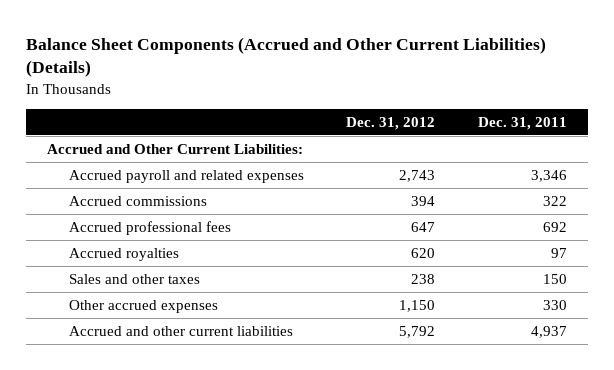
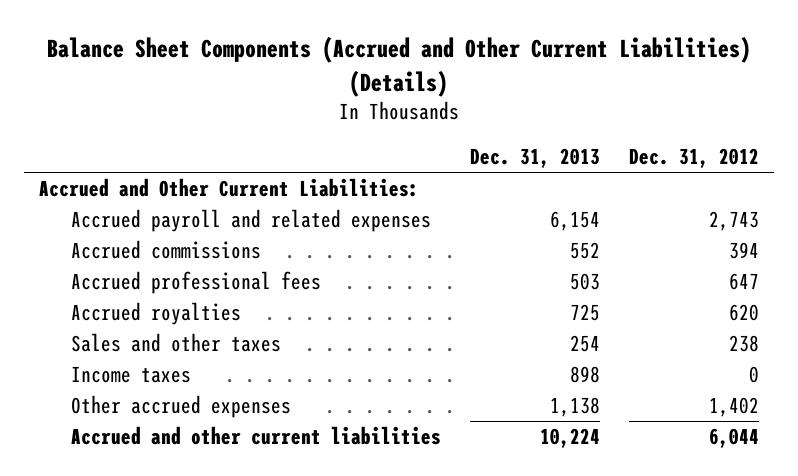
[477,116,567,130] Dec. 31, 2011 -> none
none -> [470,147,601,168] Dec. 31, 2013
none -> [70,366,191,384] Income taxes
[399,299,436,312] 1,150 -> [709,397,760,418] 1,402
[399,325,436,338] 5,792 -> [709,428,760,449] 6,044

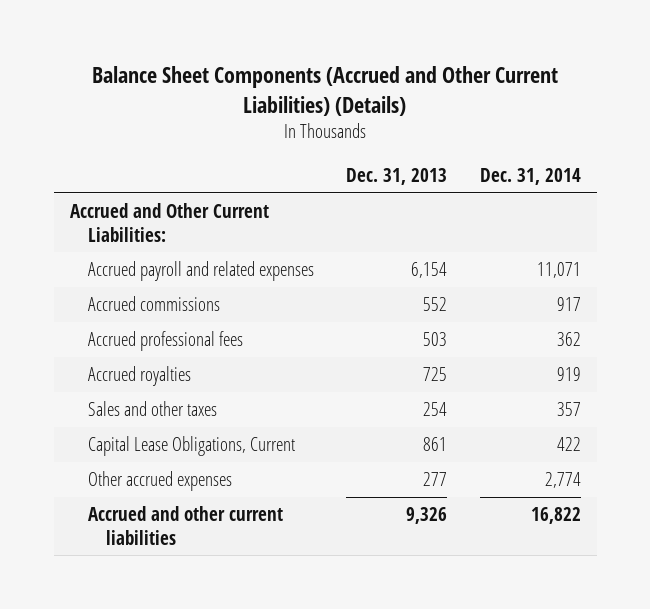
[629,147,760,168] Dec. 31, 2012 -> none
none -> [479,167,581,185] Dec. 31, 2014
[70,366,191,384] Income taxes -> none
none -> [88,436,296,457] Capital Lease Obligations, Current
[550,397,601,418] 1,138 -> [423,472,448,487] 277
[540,428,601,449] 10,224 -> [406,507,448,525] 9,326

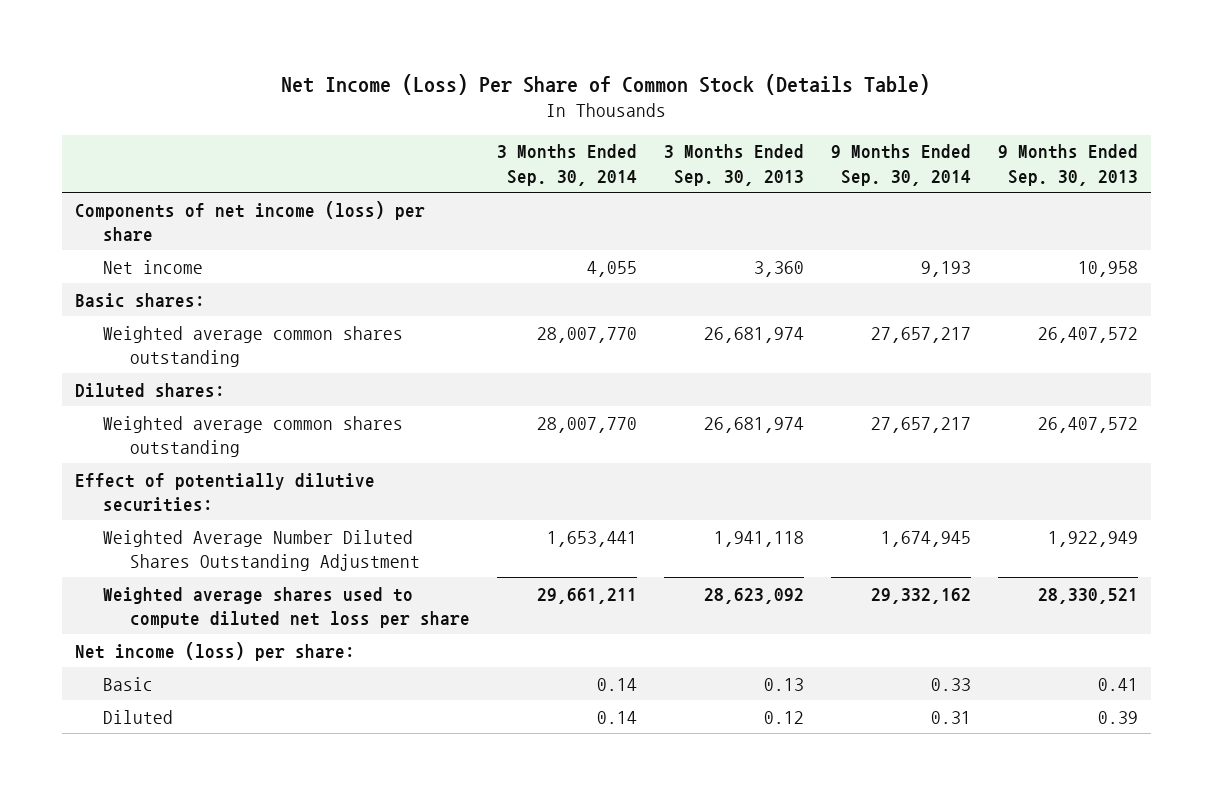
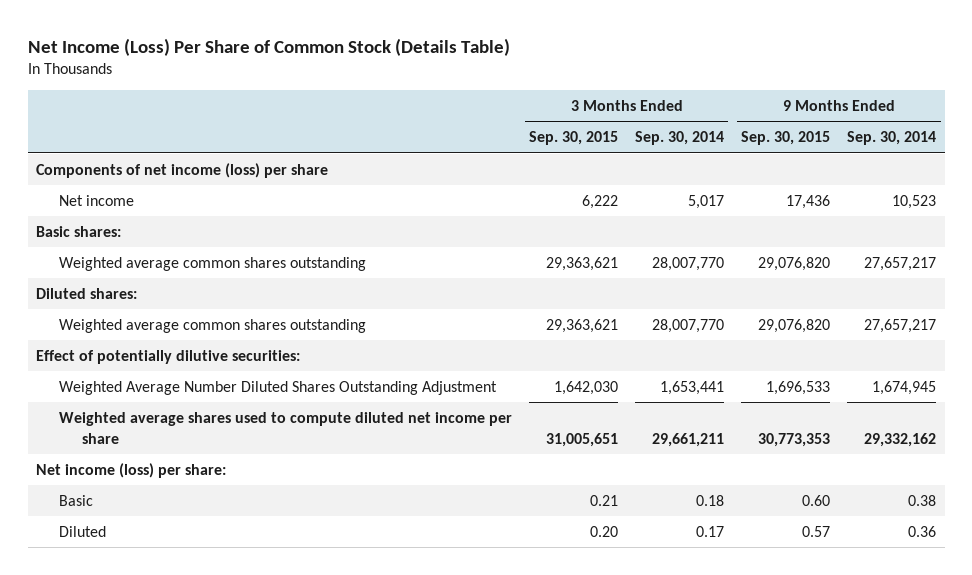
[664,144,805,186] 3 Months Ended Sep. 30, 2013 -> none
[997,144,1138,186] 9 Months Ended Sep. 30, 2013 -> none
none -> [529,131,619,146] Sep. 30, 2015
none -> [741,131,831,146] Sep. 30, 2015
[587,260,638,277] 4,055 -> [688,194,725,209] 5,017
[920,260,971,277] 9,193 -> [892,194,937,209] 10,523
[102,586,471,628] Weighted average shares used to compute diluted net loss per share -> [59,411,513,444] Weighted average shares used to compute diluted net income per share
[597,677,638,691] 0.14 -> [696,494,725,506] 0.18
[930,677,971,691] 0.33 -> [908,494,937,506] 0.38
[597,710,638,724] 0.14 -> [696,525,725,537] 0.17
[930,710,971,724] 0.31 -> [908,525,937,537] 0.36

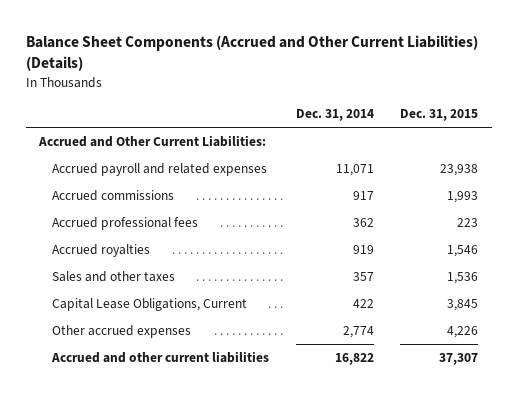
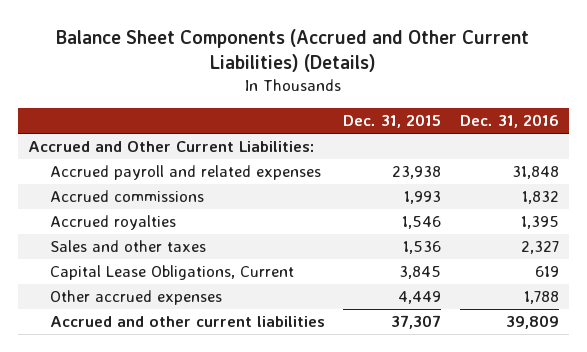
[295,109,374,122] Dec. 31, 2014 -> none
none -> [460,113,560,128] Dec. 31, 2016
[52,217,199,231] Accrued professional fees -> none
[447,326,479,339] 4,226 -> [398,291,442,305] 4,449

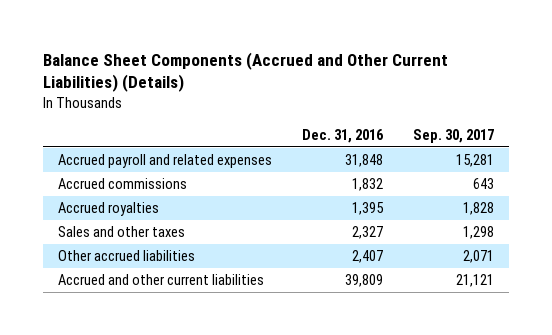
[343,113,442,128] Dec. 31, 2015 -> none
none -> [413,129,495,144] Sep. 30, 2017
[27,141,314,153] Accrued and Other Current Liabilities: -> none
[49,265,294,281] Capital Lease Obligations, Current -> none
[49,290,222,306] Other accrued expenses -> [57,250,195,262] Other accrued liabilities
[524,291,560,305] 1,788 -> [352,250,384,264] 2,407

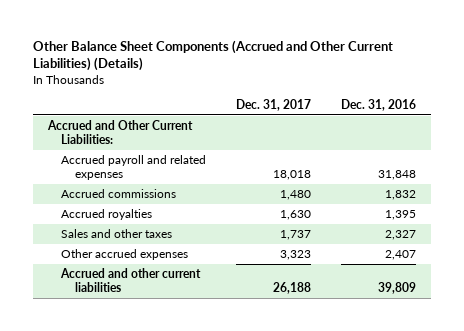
[42,51,448,93] Balance Sheet Components (Accrued and Other Current Liabilities) (Details) -> [33,39,394,72] Other Balance Sheet Components (Accrued and Other Current Liabilities) (Details)
[413,129,495,144] Sep. 30, 2017 -> none
none -> [236,99,312,112] Dec. 31, 2017
none -> [46,119,193,145] Accrued and Other Current Liabilities:
[57,250,195,262] Other accrued liabilities -> [61,248,189,260] Other accrued expenses

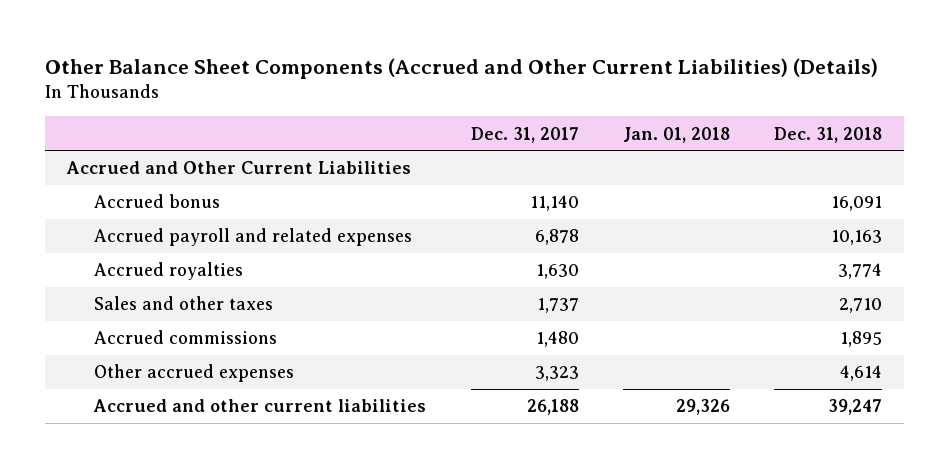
[340,99,416,112] Dec. 31, 2016 -> none
none -> [622,126,730,143] Jan. 01, 2018
none -> [773,126,882,143] Dec. 31, 2018
[46,119,193,145] Accrued and Other Current Liabilities: -> [66,161,412,175] Accrued and Other Current Liabilities
none -> [94,194,221,209] Accrued bonus
[273,170,312,181] 18,018 -> [534,229,579,246] 6,878
[61,188,177,198] Accrued commissions -> [94,330,278,345] Accrued commissions

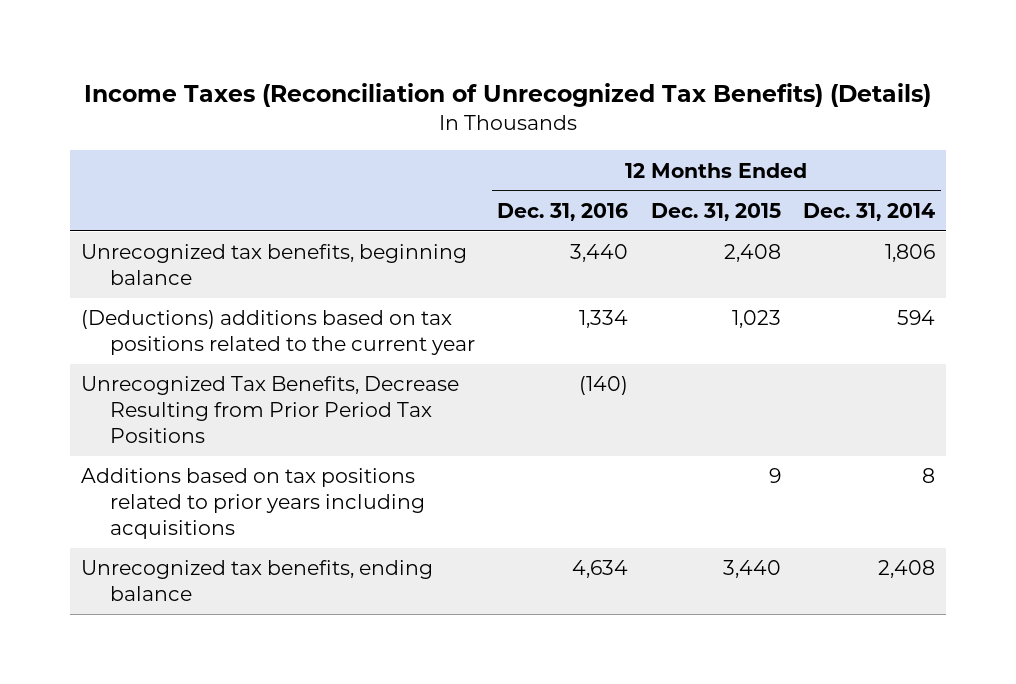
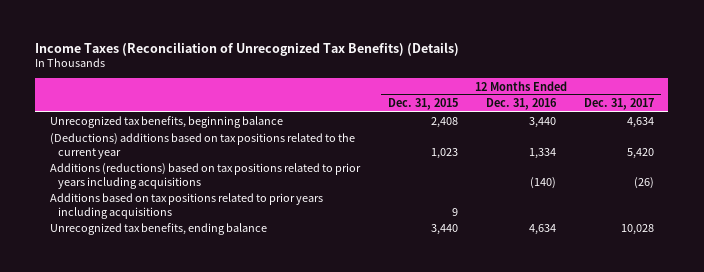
[803,202,936,221] Dec. 31, 2014 -> none
none -> [584,98,655,111] Dec. 31, 2017
[81,376,460,443] Unrecognized Tax Benefits, Decrease Resulting from Prior Period Tax Positions -> [49,163,361,189] Additions (reductions) based on tax positions related to prior years including acquisitions

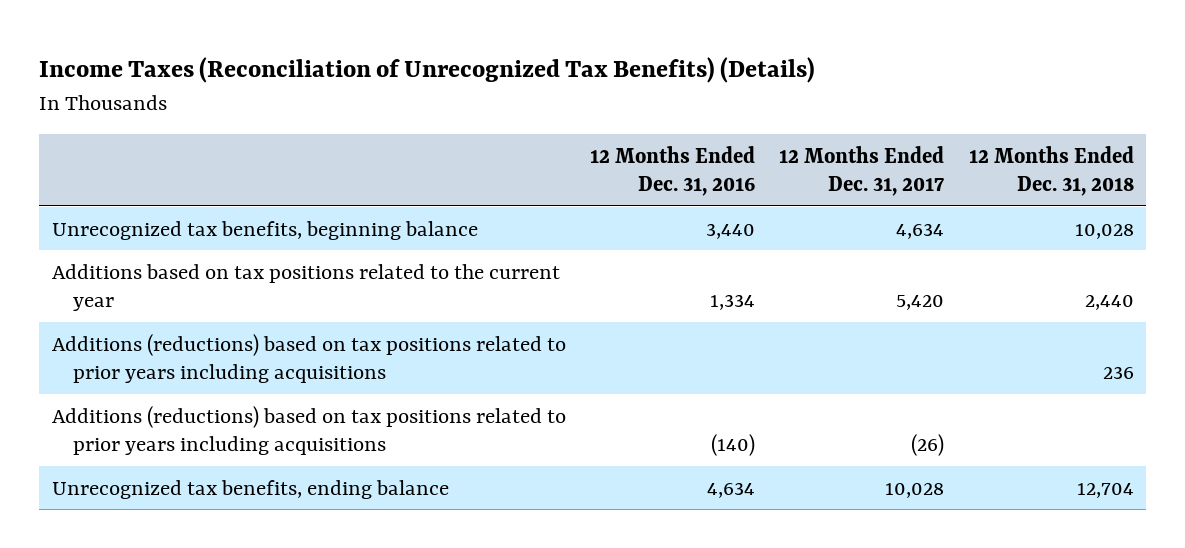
[387,98,458,111] Dec. 31, 2015 -> none
none -> [968,145,1134,196] 12 Months Ended Dec. 31, 2018
[49,133,355,159] (Deductions) additions based on tax positions related to the current year -> [51,263,560,311] Additions based on tax positions related to the current year
none -> [51,333,566,383] Additions (reductions) based on tax positions related to prior years including acquisitions
[49,193,323,219] Additions based on tax positions related to prior years including acquisitions -> none

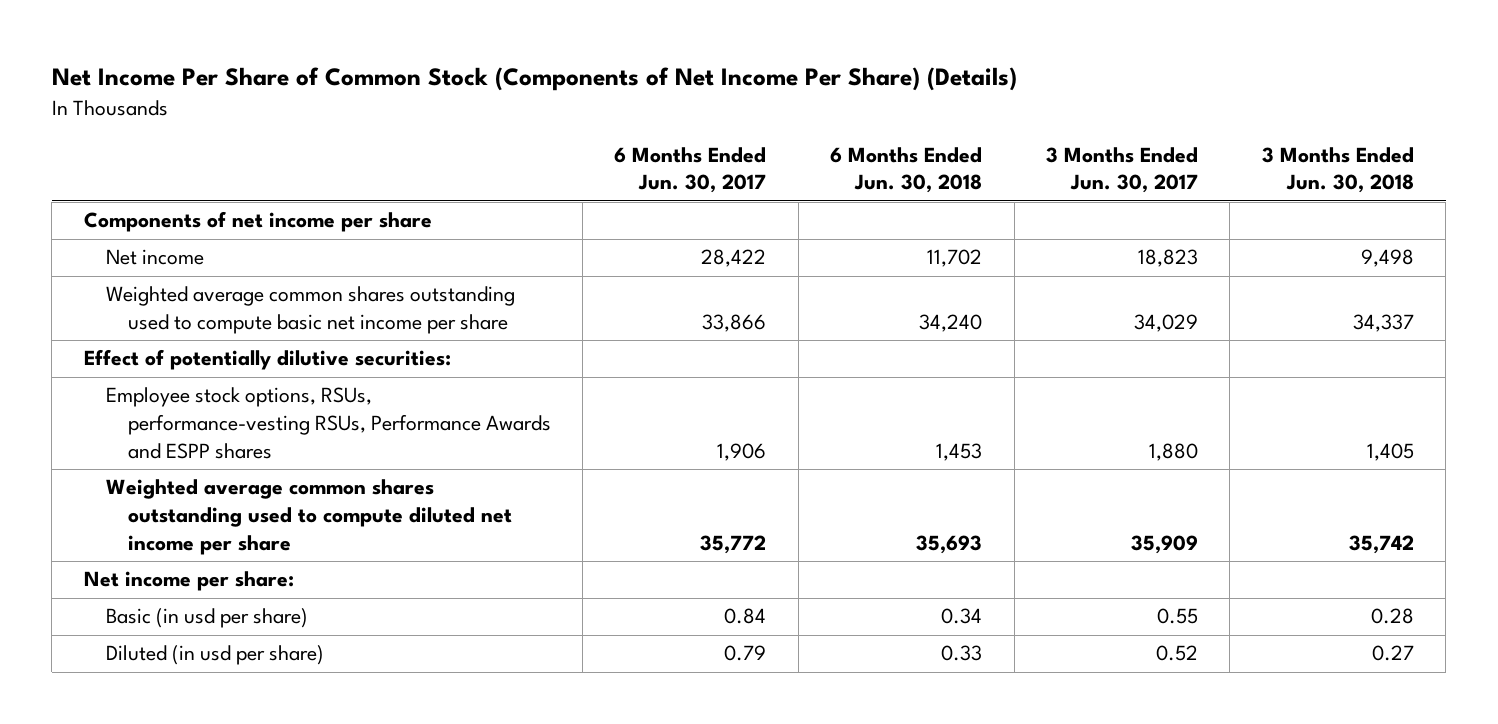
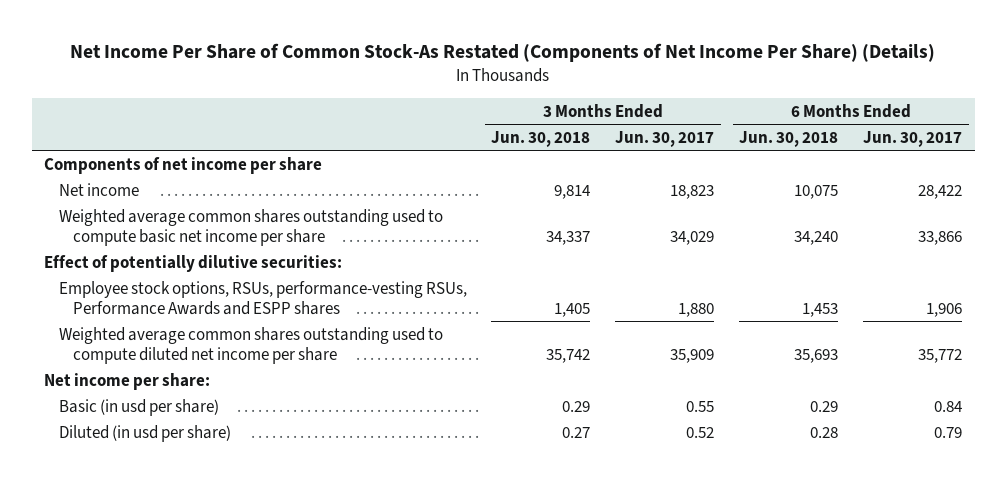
[51,67,1017,92] Net Income Per Share of Common Stock (Components of Net Income Per Share) (Details) -> [70,43,936,63] Net Income Per Share of Common Stock-As Restated (Components of Net Income Per Share) (Details)
[927,249,983,268] 11,702 -> [794,184,839,199] 10,075
[1360,249,1414,268] 9,498 -> [554,184,591,199] 9,814
[941,608,983,625] 0.34 -> [810,400,839,412] 0.29
[1370,608,1414,625] 0.28 -> [562,400,591,412] 0.29
[941,645,983,662] 0.33 -> [810,426,839,438] 0.28

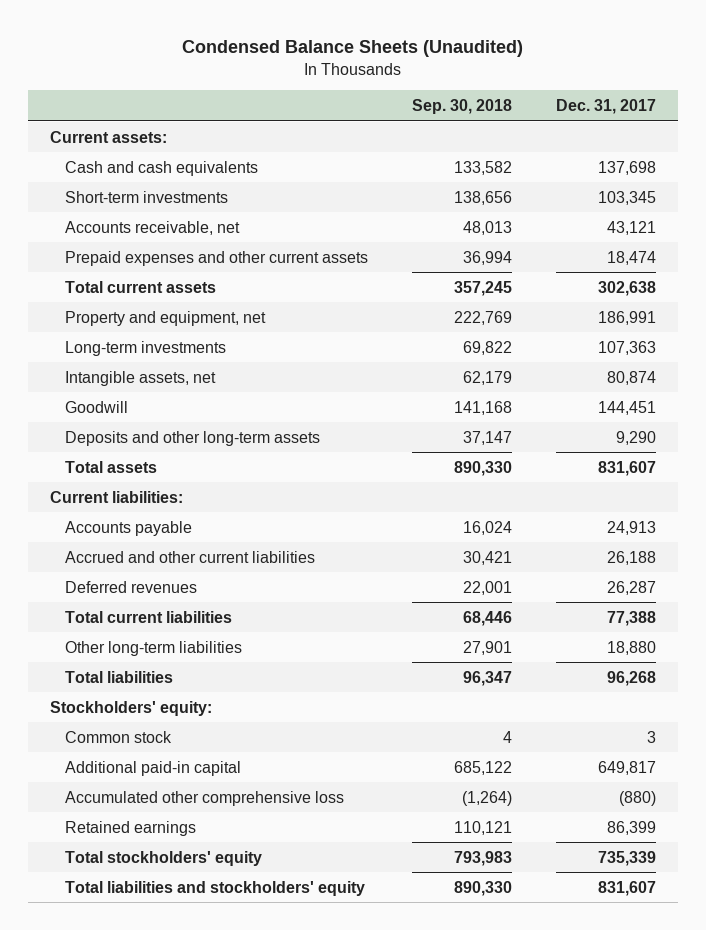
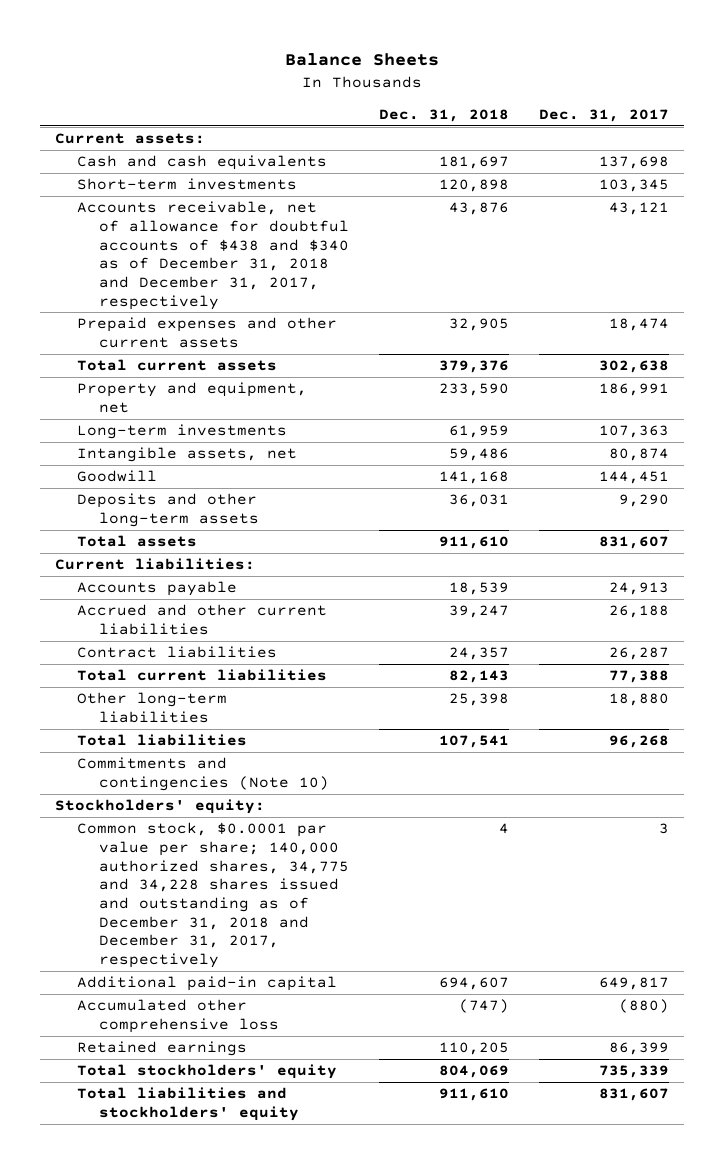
[182,40,524,58] Condensed Balance Sheets (Unaudited) -> [285,53,440,67] Balance Sheets
[412,98,513,114] Sep. 30, 2018 -> none
none -> [378,109,509,123] Dec. 31, 2018
[65,220,241,235] Accounts receivable, net -> [77,201,349,310] Accounts receivable, net of allowance for doubtful accounts of $438 and $340 as of December 31, 2018 and December 31, 2017, respectively
[65,580,198,593] Deferred revenues -> [77,646,278,659] Contract liabilities
none -> [77,757,329,791] Commitments and contingencies (Note 10)
[65,730,173,743] Common stock -> [77,822,349,968] Common stock, $0.0001 par value per share; 140,000 authorized shares, 34,775 and 34,228 shares issued and outstanding as of December 31, 2018 and December 31, 2017, respectively

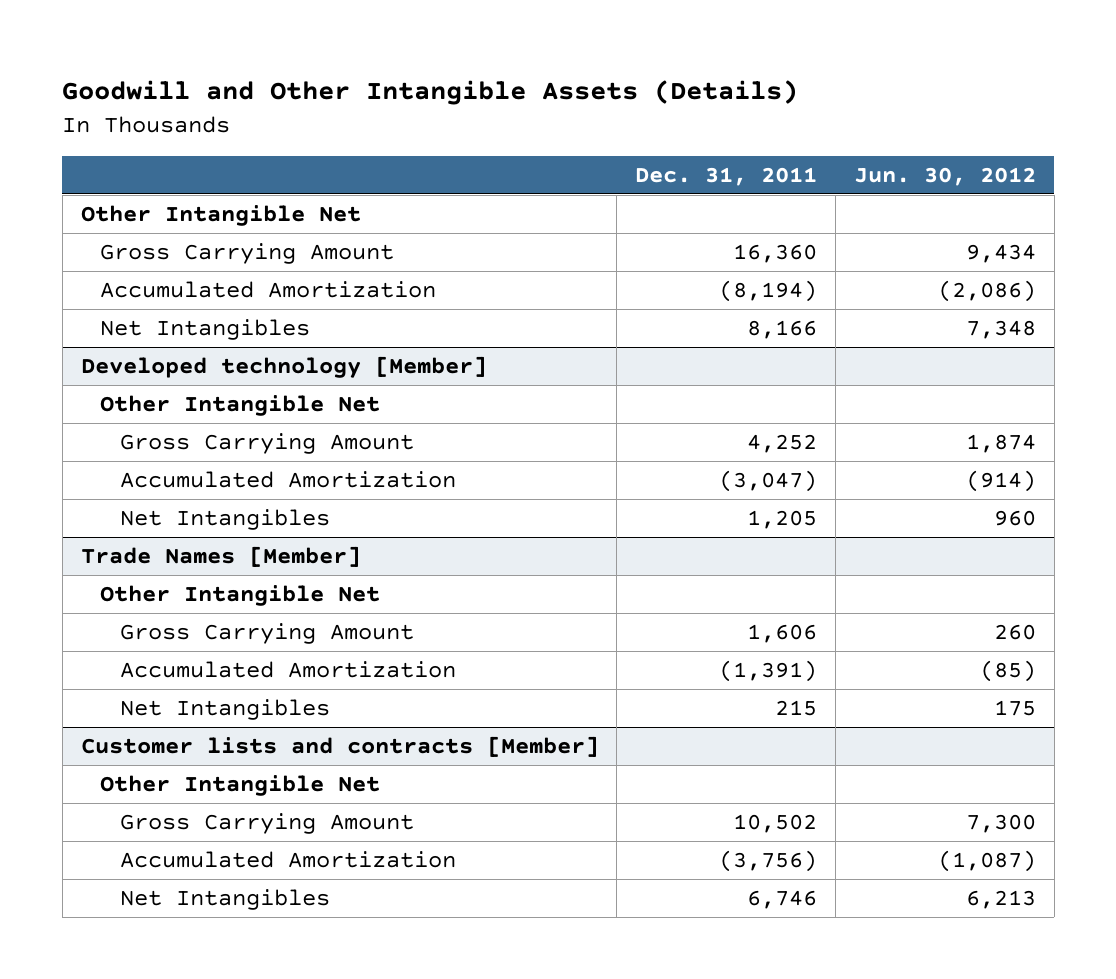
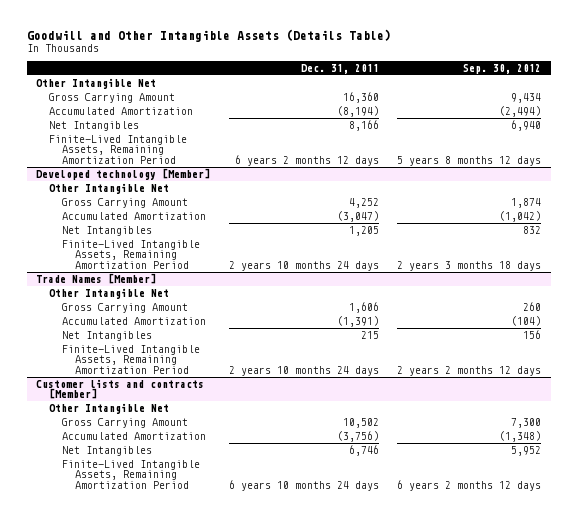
[62,80,799,106] Goodwill and Other Intangible Assets (Details) -> [26,29,391,43] Goodwill and Other Intangible Assets (Details Table)
[853,166,1036,186] Jun. 30, 2012 -> none
none -> [463,63,542,74] Sep. 30, 2012
none -> [49,135,188,164] Finite-Lived Intangible Assets, Remaining Amortization Period
none -> [62,240,201,269] Finite-Lived Intangible Assets, Remaining Amortization Period
none -> [62,345,201,374] Finite-Lived Intangible Assets, Remaining Amortization Period
none -> [62,460,201,489] Finite-Lived Intangible Assets, Remaining Amortization Period

